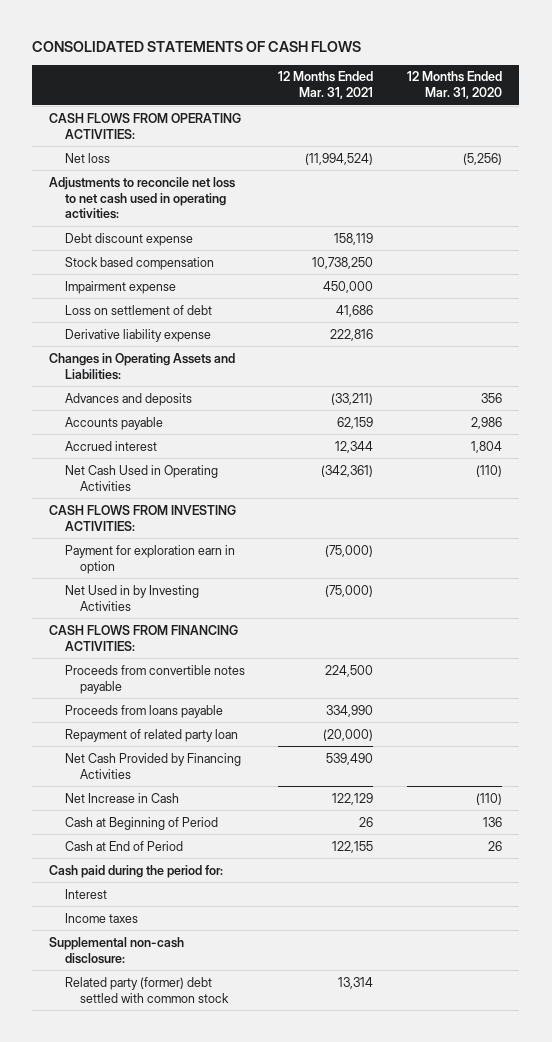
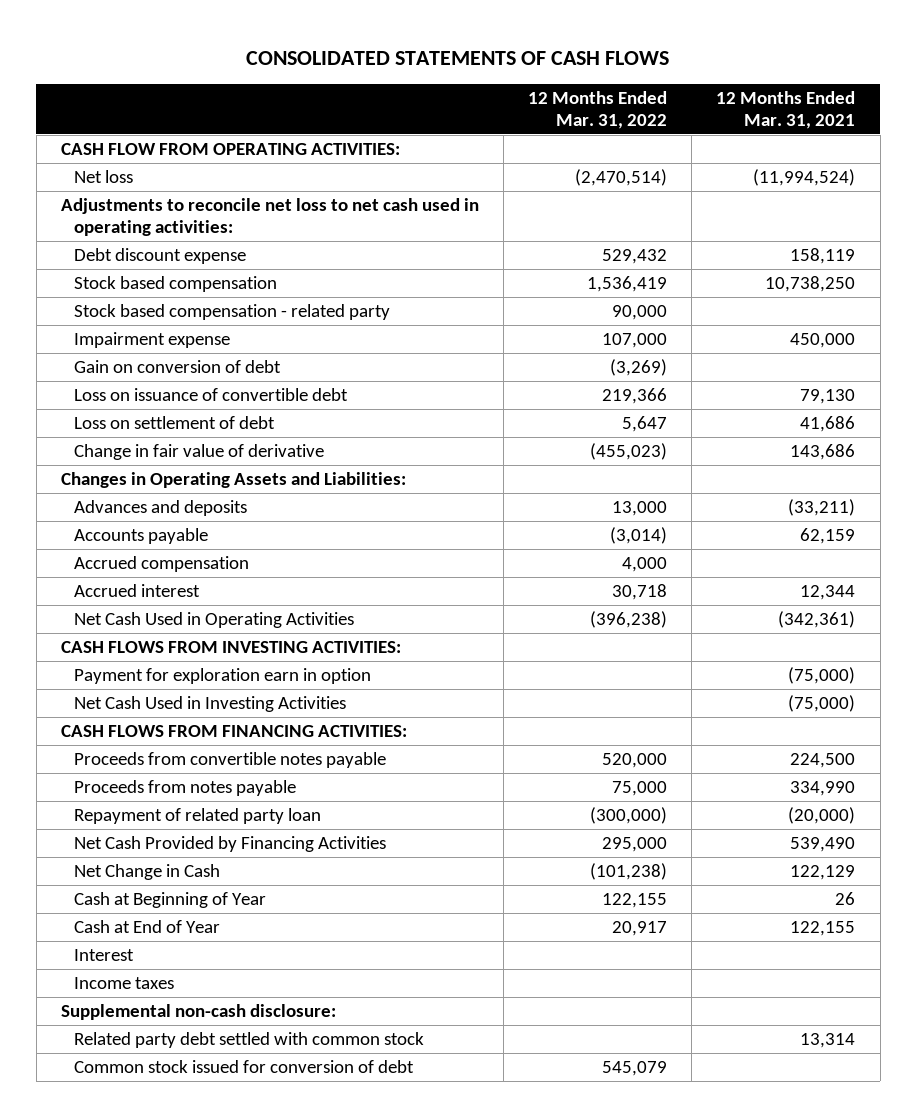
[407,71,503,100] 12 Months Ended Mar. 31, 2020 -> none
none -> [528,90,668,129] 12 Months Ended Mar. 31, 2022
[49,112,242,139] CASH FLOWS FROM OPERATING ACTIVITIES: -> [60,143,400,156] CASH FLOW FROM OPERATING ACTIVITIES:
none -> [74,304,391,321] Stock based compensation - related party
none -> [74,360,282,374] Gain on conversion of debt
none -> [74,388,349,402] Loss on issuance of convertible debt
[64,328,211,342] Derivative liability expense -> none
none -> [74,444,325,461] Change in fair value of derivative
none -> [74,556,250,573] Accrued compensation
[64,584,199,611] Net Used in by Investing Activities -> [74,696,347,713] Net Cash Used in Investing Activities
[64,704,223,718] Proceeds from loans payable -> [74,780,297,797] Proceeds from notes payable
[49,864,224,878] Cash paid during the period for: -> none
[64,792,179,803] Net Increase in Cash -> [74,864,221,881] Net Change in Cash
[64,816,218,830] Cash at Beginning of Period -> [74,892,267,909] Cash at Beginning of Year
[64,840,183,851] Cash at End of Period -> [74,920,221,934] Cash at End of Year
[64,976,230,1003] Related party (former) debt settled with common stock -> [74,1032,425,1049] Related party debt settled with common stock
none -> [74,1060,415,1074] Common stock issued for conversion of debt

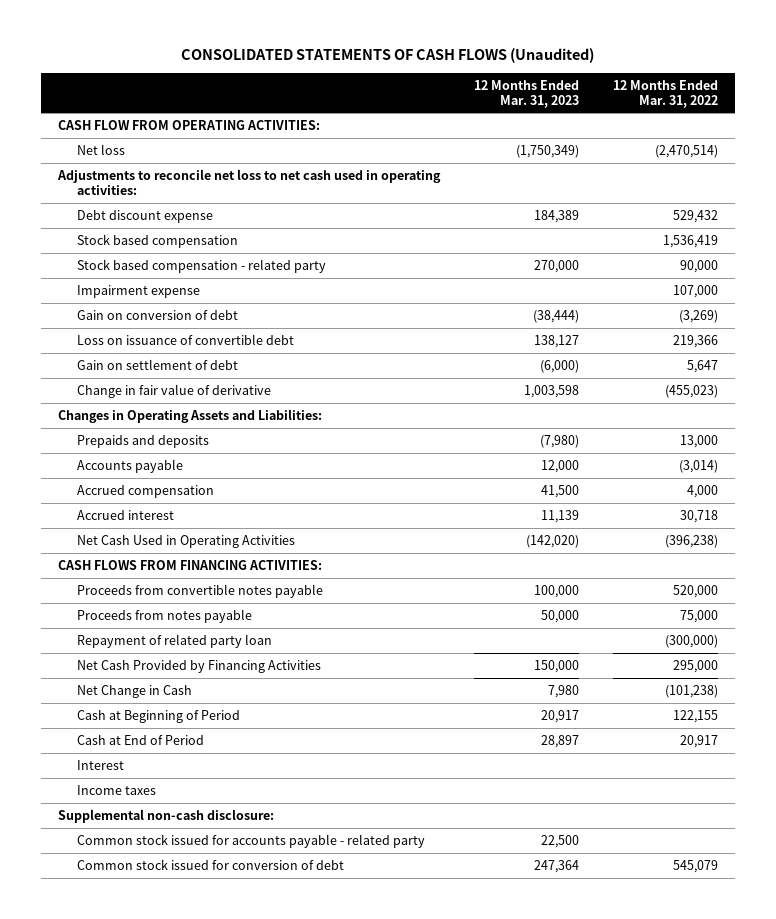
[246,51,670,66] CONSOLIDATED STATEMENTS OF CASH FLOWS -> [180,48,594,64] CONSOLIDATED STATEMENTS OF CASH FLOWS (Unaudited)
[716,90,856,129] 12 Months Ended Mar. 31, 2021 -> none
none -> [473,79,579,108] 12 Months Ended Mar. 31, 2023
[74,416,276,430] Loss on settlement of debt -> [76,358,238,370] Gain on settlement of debt
[74,500,248,517] Advances and deposits -> [76,434,209,448] Prepaids and deposits
[60,641,401,654] CASH FLOWS FROM INVESTING ACTIVITIES: -> none
[74,668,372,685] Payment for exploration earn in option -> none
[74,696,347,713] Net Cash Used in Investing Activities -> none
[74,892,267,909] Cash at Beginning of Year -> [76,709,240,723] Cash at Beginning of Period
[74,920,221,934] Cash at End of Year -> [76,734,204,745] Cash at End of Period
[74,1032,425,1049] Related party debt settled with common stock -> none
none -> [76,833,425,848] Common stock issued for accounts payable - related party

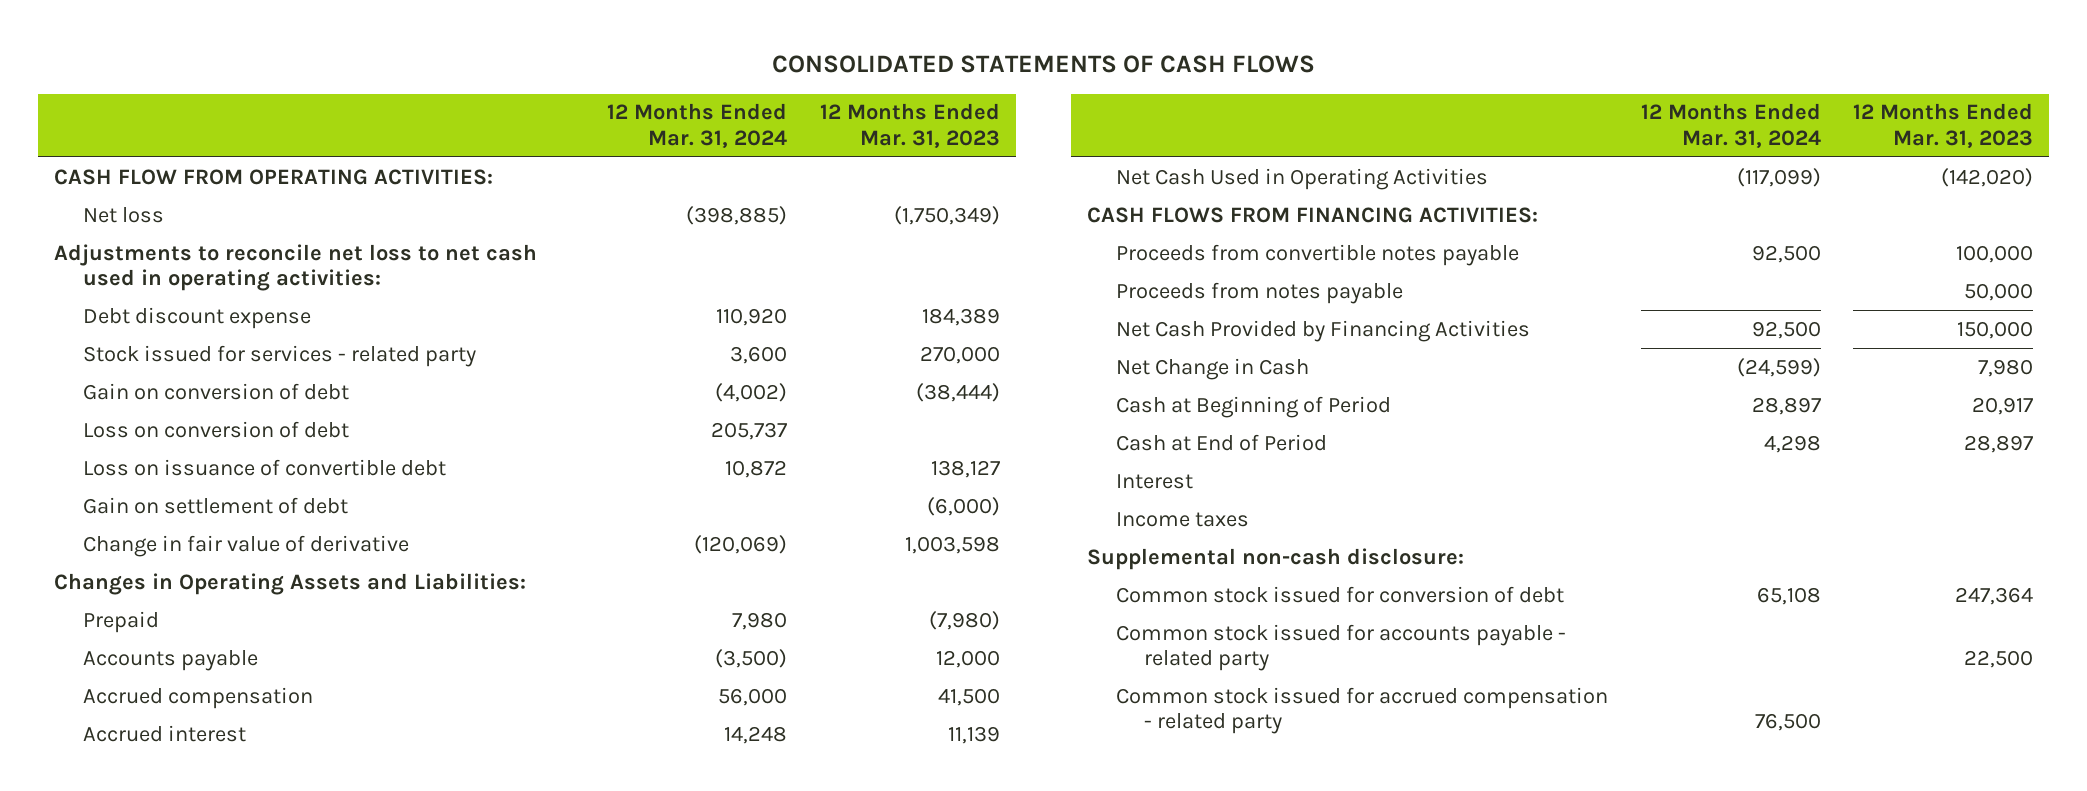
[180,48,594,64] CONSOLIDATED STATEMENTS OF CASH FLOWS (Unaudited) -> [771,54,1315,73] CONSOLIDATED STATEMENTS OF CASH FLOWS
[612,79,718,108] 12 Months Ended Mar. 31, 2022 -> none
none -> [607,103,788,148] 12 Months Ended Mar. 31, 2024
[76,233,238,248] Stock based compensation -> none
[76,258,326,273] Stock based compensation - related party -> none
[76,284,200,298] Impairment expense -> none
none -> [82,344,476,367] Stock issued for services - related party
none -> [82,420,349,438] Loss on conversion of debt
[76,434,209,448] Prepaids and deposits -> [82,610,159,633] Prepaid
[76,633,272,648] Repayment of related party loan -> none
[76,833,425,848] Common stock issued for accounts payable - related party -> [1115,623,1566,672] Common stock issued for accounts payable - related party
none -> [1115,686,1608,735] Common stock issued for accrued compensation - related party

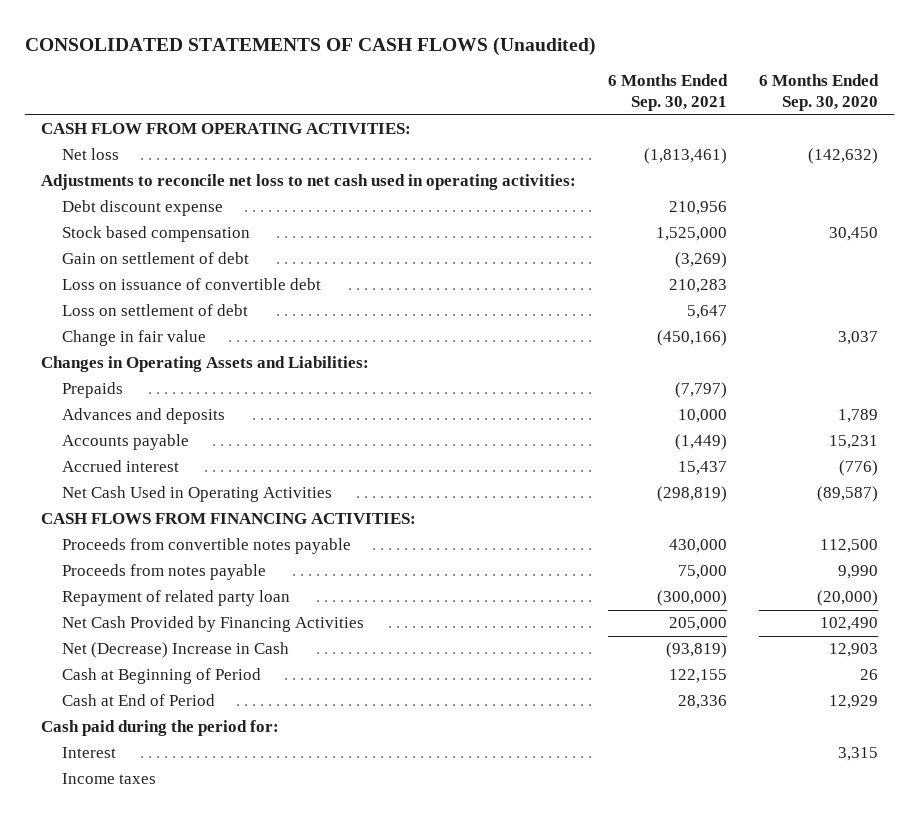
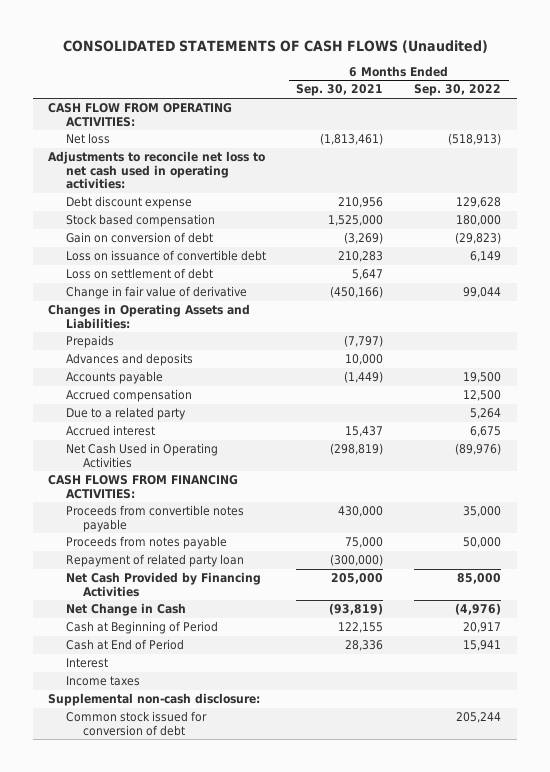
[759,74,880,112] 6 Months Ended Sep. 30, 2020 -> none
none -> [414,84,502,97] Sep. 30, 2022
[61,252,249,265] Gain on settlement of debt -> [65,232,213,244] Gain on conversion of debt
[61,330,206,347] Change in fair value -> [65,286,247,300] Change in fair value of derivative
none -> [65,389,192,403] Accrued compensation
none -> [65,407,186,421] Due to a related party
[61,642,289,659] Net (Decrease) Increase in Cash -> [65,603,186,617] Net Change in Cash
[40,720,279,737] Cash paid during the period for: -> none
none -> [48,693,261,707] Supplemental non-cash disclosure:
none -> [65,711,207,736] Common stock issued for conversion of debt

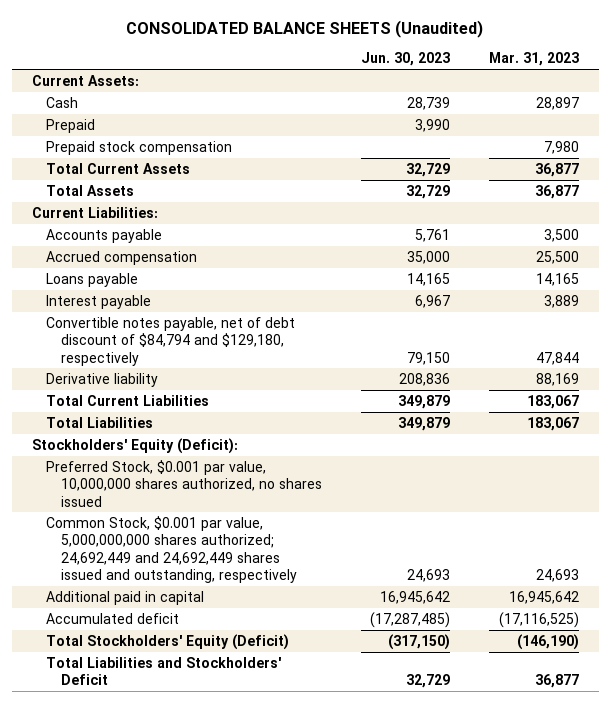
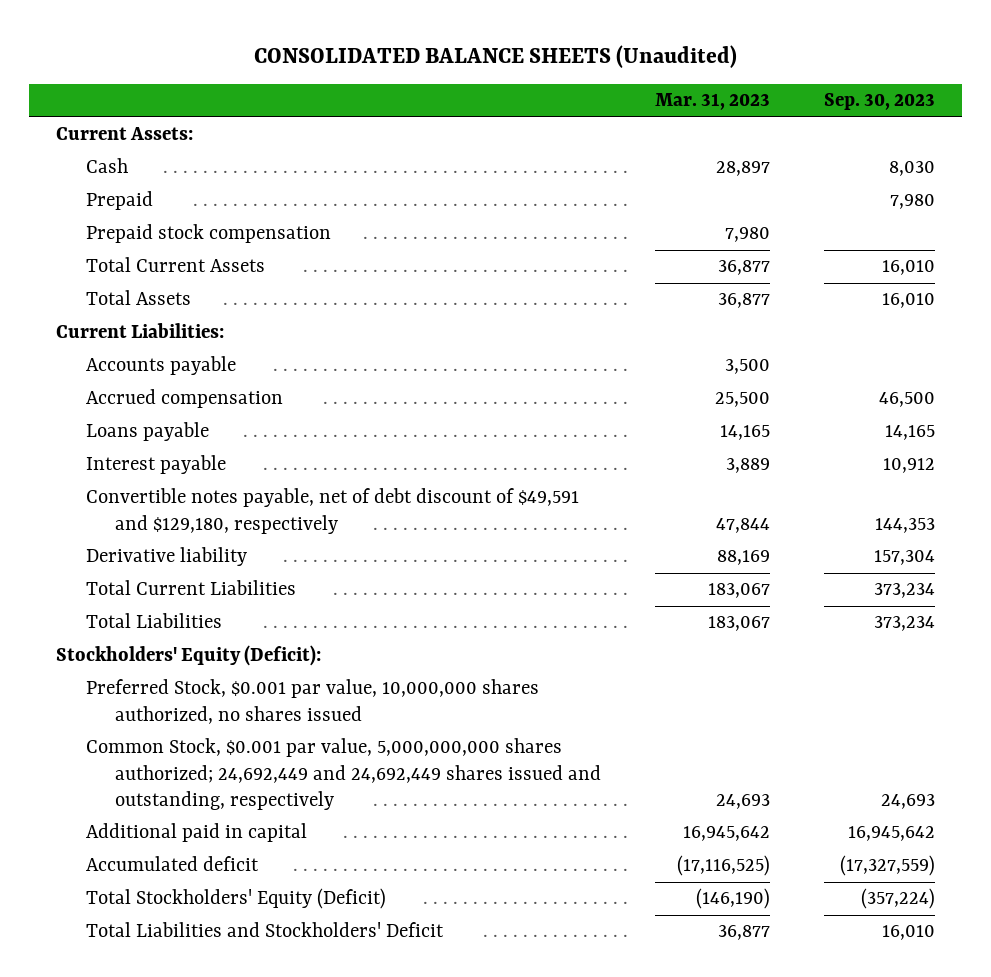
[360,52,450,67] Jun. 30, 2023 -> none
none -> [823,93,935,111] Sep. 30, 2023
[46,316,296,366] Convertible notes payable, net of debt discount of $84,794 and $129,180, respectively -> [85,488,579,534] Convertible notes payable, net of debt discount of $49,591 and $129,180, respectively

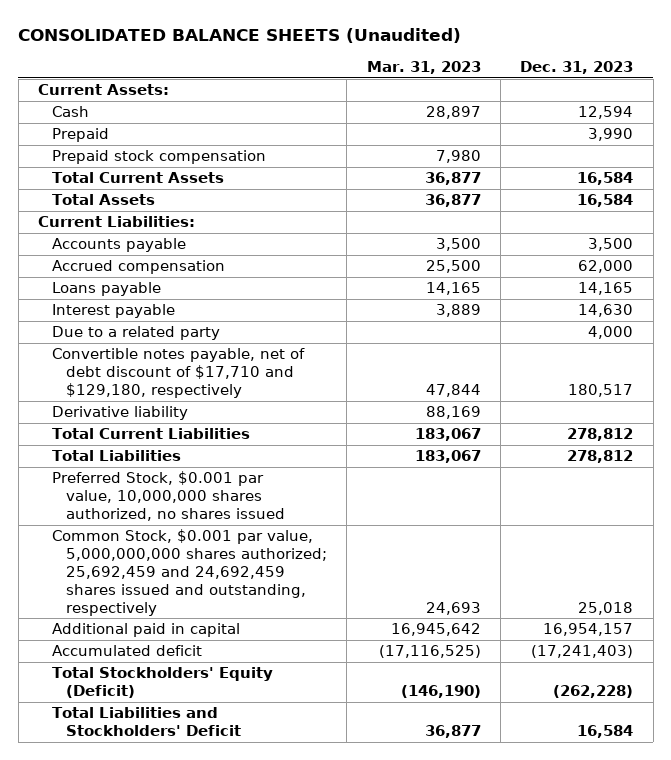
[823,93,935,111] Sep. 30, 2023 -> none
none -> [520,61,634,75] Dec. 31, 2023
none -> [52,326,221,341] Due to a related party
[85,488,579,534] Convertible notes payable, net of debt discount of $49,591 and $129,180, respectively -> [52,348,306,399] Convertible notes payable, net of debt discount of $17,710 and $129,180, respectively
[56,645,322,667] Stockholders' Equity (Deficit): -> none
[85,738,601,810] Common Stock, $0.001 par value, 5,000,000,000 shares authorized; 24,692,449 and 24,692,449 shares issued and outstanding, respectively -> [52,529,328,616] Common Stock, $0.001 par value, 5,000,000,000 shares authorized; 25,692,459 and 24,692,459 shares issued and outstanding, respectively

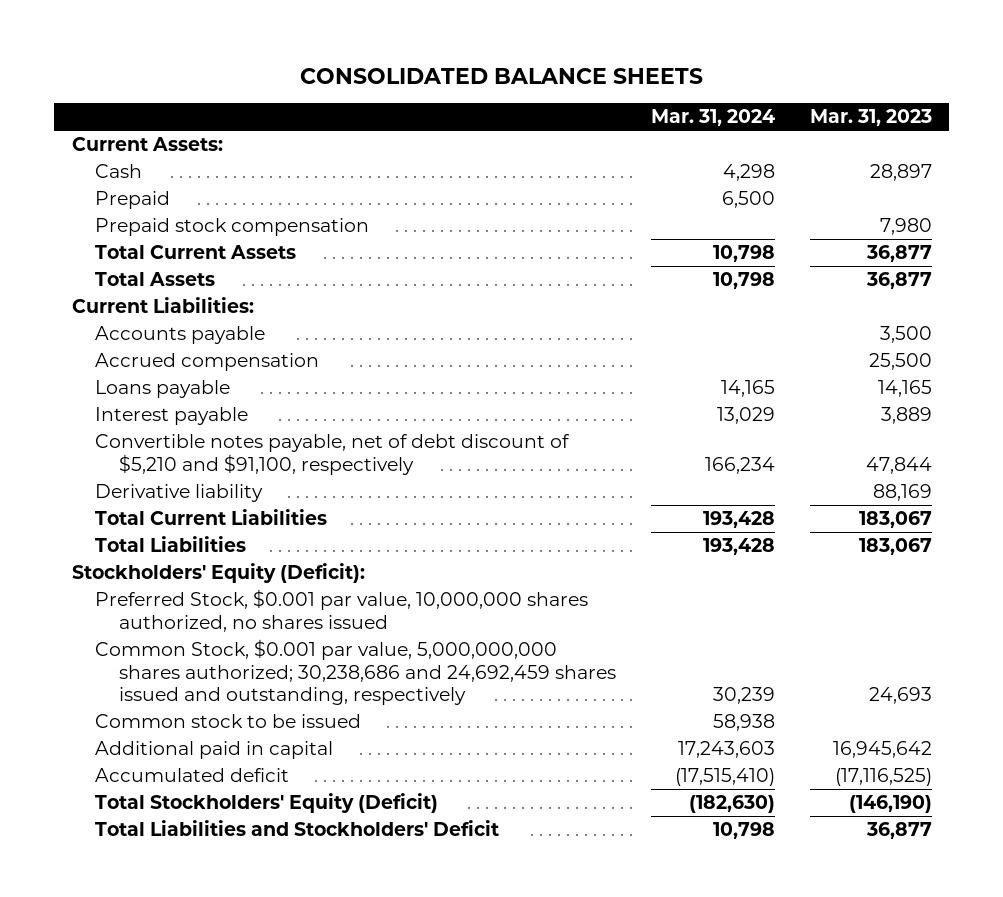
[18,28,462,44] CONSOLIDATED BALANCE SHEETS (Unaudited) -> [299,67,703,84] CONSOLIDATED BALANCE SHEETS
[520,61,634,75] Dec. 31, 2023 -> none
none -> [650,109,775,127] Mar. 31, 2024
[52,326,221,341] Due to a related party -> none
[52,348,306,399] Convertible notes payable, net of debt discount of $17,710 and $129,180, respectively -> [95,434,571,475] Convertible notes payable, net of debt discount of $5,210 and $91,100, respectively
none -> [71,563,365,584] Stockholders' Equity (Deficit):
[52,529,328,616] Common Stock, $0.001 par value, 5,000,000,000 shares authorized; 25,692,459 and 24,692,459 shares issued and outstanding, respectively -> [95,639,616,705] Common Stock, $0.001 par value, 5,000,000,000 shares authorized; 30,238,686 and 24,692,459 shares issued and outstanding, respectively
none -> [95,714,362,729] Common stock to be issued

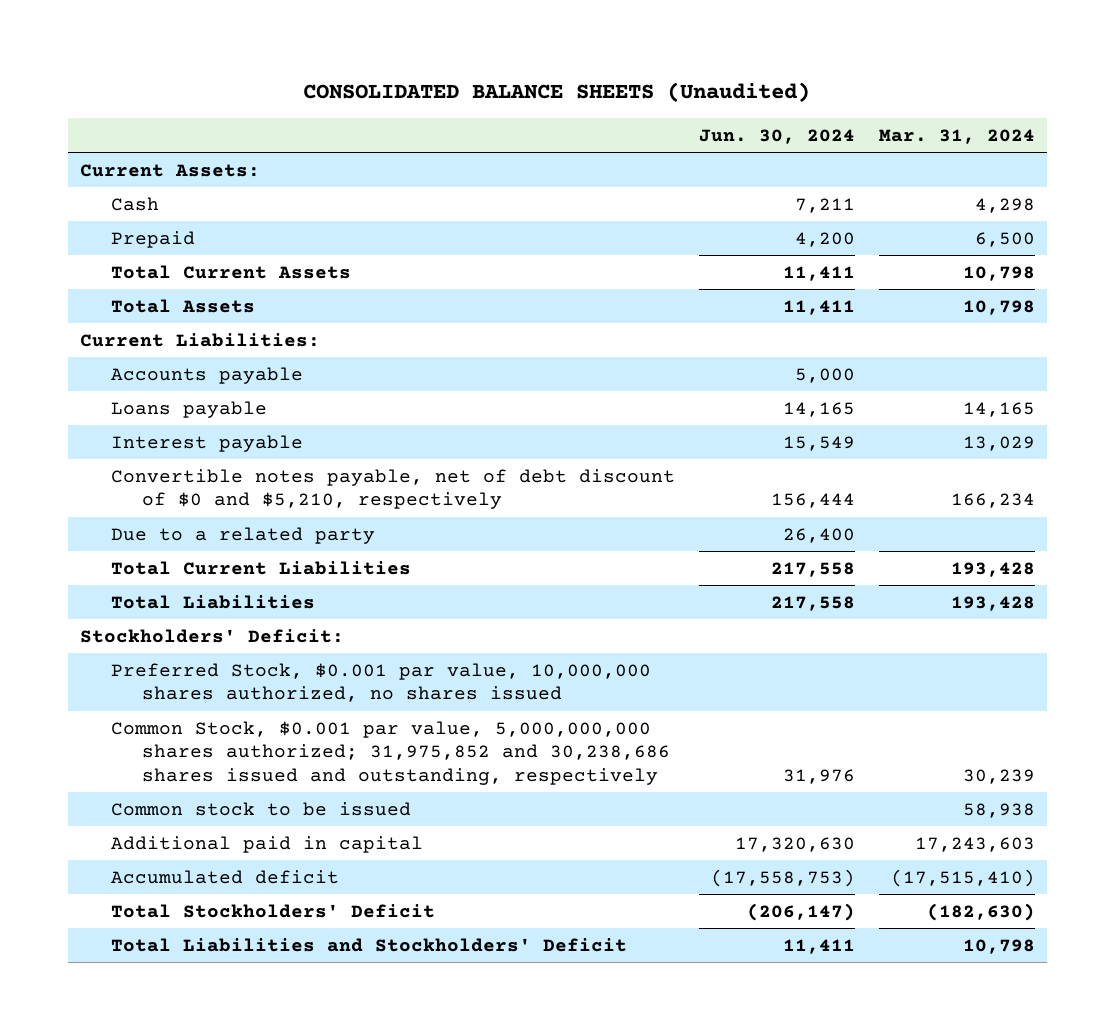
[299,67,703,84] CONSOLIDATED BALANCE SHEETS -> [303,82,811,103] CONSOLIDATED BALANCE SHEETS (Unaudited)
[809,109,932,127] Mar. 31, 2023 -> none
none -> [699,128,856,144] Jun. 30, 2024
[95,218,370,237] Prepaid stock compensation -> none
[95,353,320,372] Accrued compensation -> none
[95,484,264,503] Derivative liability -> none
[95,434,571,475] Convertible notes payable, net of debt discount of $5,210 and $91,100, respectively -> [110,468,675,510] Convertible notes payable, net of debt discount of $0 and $5,210, respectively
none -> [110,526,375,544] Due to a related party
[71,563,365,584] Stockholders' Equity (Deficit): -> [79,628,344,643] Stockholders' Deficit:
[95,639,616,705] Common Stock, $0.001 par value, 5,000,000,000 shares authorized; 30,238,686 and 24,692,459 shares issued and outstanding, respectively -> [110,720,671,785] Common Stock, $0.001 par value, 5,000,000,000 shares authorized; 31,975,852 and 30,238,686 shares issued and outstanding, respectively
[95,793,439,814] Total Stockholders' Equity (Deficit) -> [110,903,435,918] Total Stockholders' Deficit

